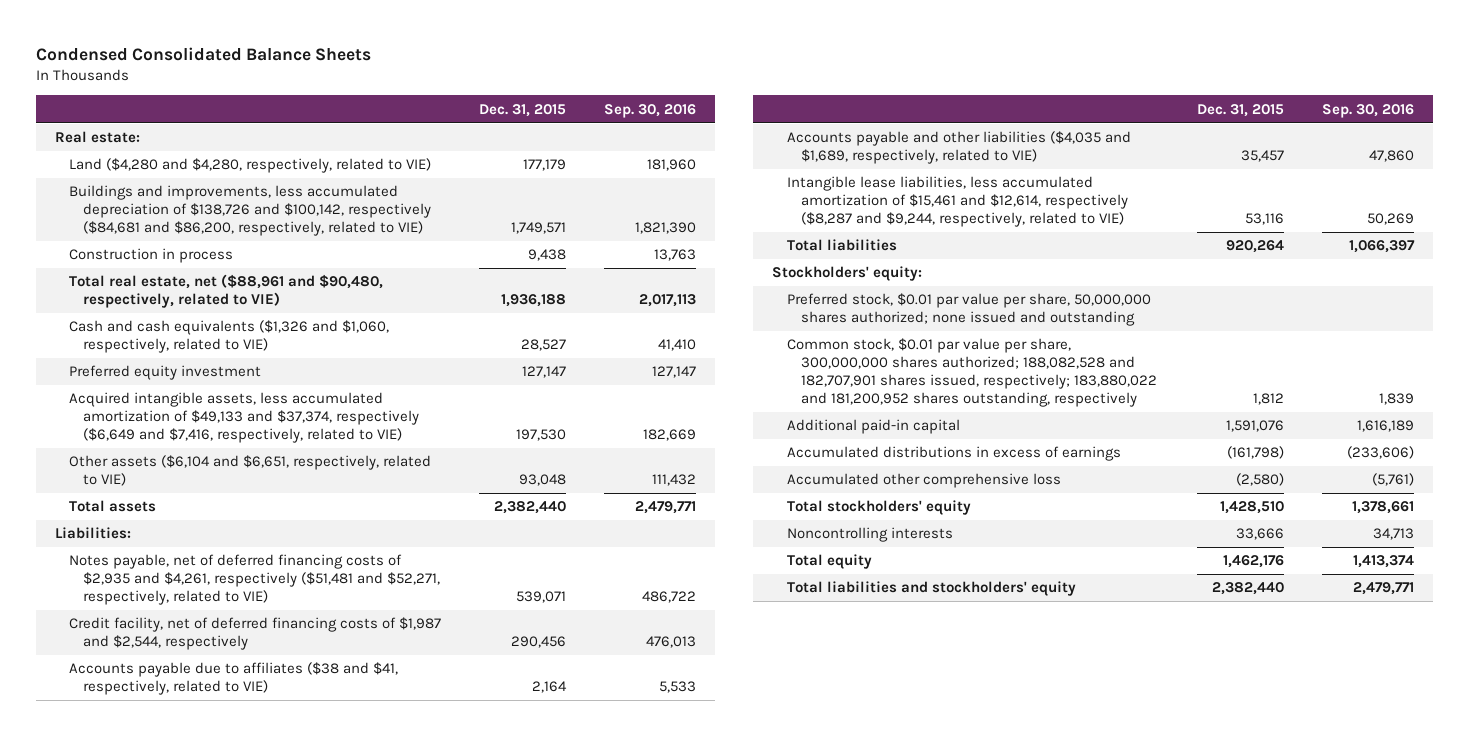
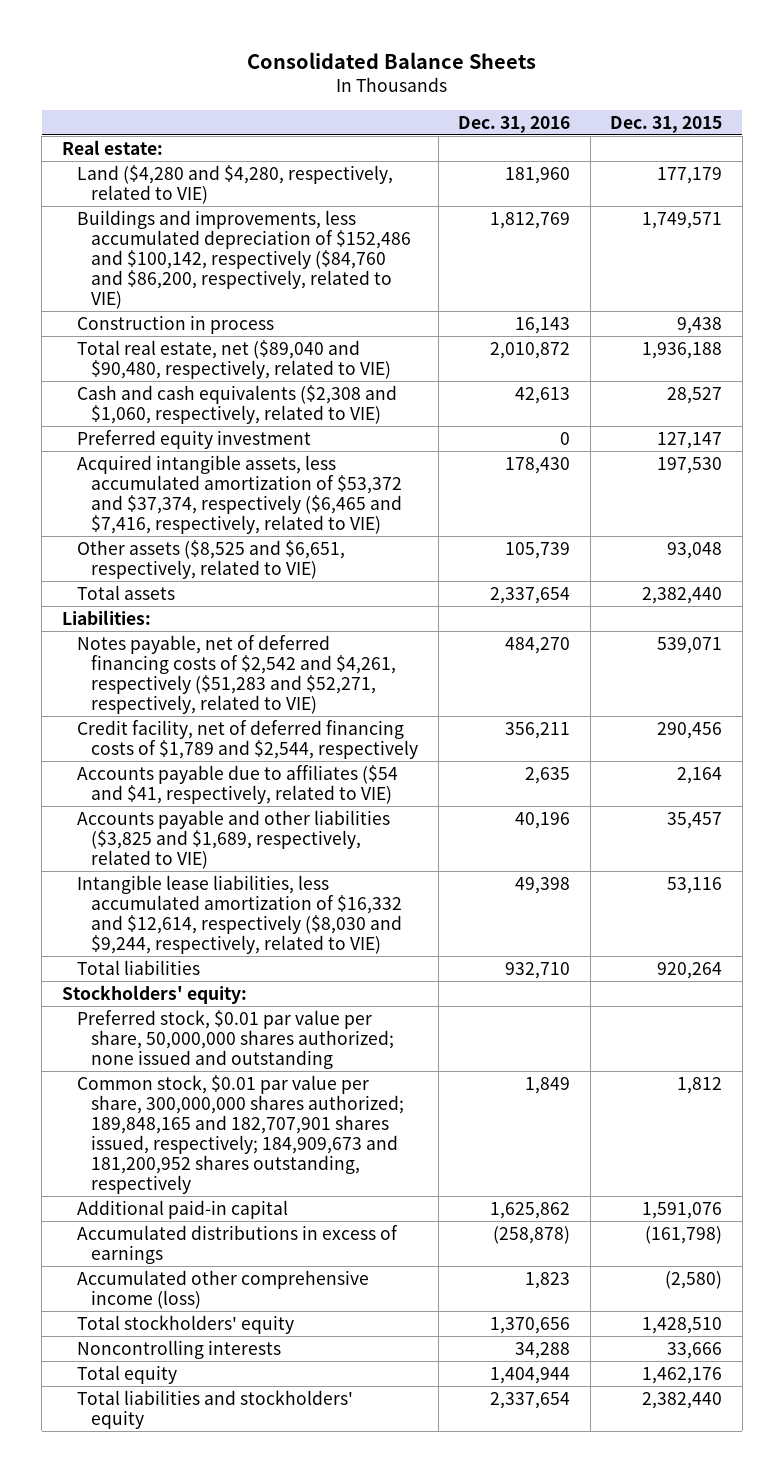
[35,46,371,61] Condensed Consolidated Balance Sheets -> [247,51,537,69] Consolidated Balance Sheets
[604,103,697,118] Sep. 30, 2016 -> none
none -> [458,115,571,133] Dec. 31, 2016
[69,185,432,237] Buildings and improvements, less accumulated depreciation of $138,726 and $100,142, respectively ($84,681 and $86,200, respectively, related to VIE) -> [76,209,412,309] Buildings and improvements, less accumulated depreciation of $152,486 and $100,142, respectively ($84,760 and $86,200, respectively, related to VIE)
[69,274,384,309] Total real estate, net ($88,961 and $90,480, respectively, related to VIE) -> [76,339,392,379] Total real estate, net ($89,040 and $90,480, respectively, related to VIE)
[69,320,390,354] Cash and cash equivalents ($1,326 and $1,060, respectively, related to VIE) -> [76,384,397,424] Cash and cash equivalents ($2,308 and $1,060, respectively, related to VIE)
[69,392,420,444] Acquired intangible assets, less accumulated amortization of $49,133 and $37,374, respectively ($6,649 and $7,416, respectively, related to VIE) -> [76,454,403,534] Acquired intangible assets, less accumulated amortization of $53,372 and $37,374, respectively ($6,465 and $7,416, respectively, related to VIE)
[69,455,432,487] Other assets ($6,104 and $6,651, respectively, related to VIE) -> [76,539,345,579] Other assets ($8,525 and $6,651, respectively, related to VIE)
[69,554,441,606] Notes payable, net of deferred financing costs of $2,935 and $4,261, respectively ($51,481 and $52,271, respectively, related to VIE) -> [76,634,397,714] Notes payable, net of deferred financing costs of $2,542 and $4,261, respectively ($51,283 and $52,271, respectively, related to VIE)
[69,617,442,651] Credit facility, net of deferred financing costs of $1,987 and $2,544, respectively -> [76,719,419,759] Credit facility, net of deferred financing costs of $1,789 and $2,544, respectively
[69,662,399,696] Accounts payable due to affiliates ($38 and $41, respectively, related to VIE) -> [76,764,398,804] Accounts payable due to affiliates ($54 and $41, respectively, related to VIE)
[786,131,1131,165] Accounts payable and other liabilities ($4,035 and $1,689, respectively, related to VIE) -> [76,809,390,869] Accounts payable and other liabilities ($3,825 and $1,689, respectively, related to VIE)
[786,176,1128,228] Intangible lease liabilities, less accumulated amortization of $15,461 and $12,614, respectively ($8,287 and $9,244, respectively, related to VIE) -> [76,874,403,954] Intangible lease liabilities, less accumulated amortization of $16,332 and $12,614, respectively ($8,030 and $9,244, respectively, related to VIE)
[786,338,1157,408] Common stock, $0.01 par value per share, 300,000,000 shares authorized; 188,082,528 and 182,707,901 shares issued, respectively; 183,880,022 and 181,200,952 shares outstanding, respectively -> [76,1074,405,1195] Common stock, $0.01 par value per share, 300,000,000 shares authorized; 189,848,165 and 182,707,901 shares issued, respectively; 184,909,673 and 181,200,952 shares outstanding, respectively
[786,473,1061,489] Accumulated other comprehensive loss -> [76,1269,369,1309] Accumulated other comprehensive income (loss)

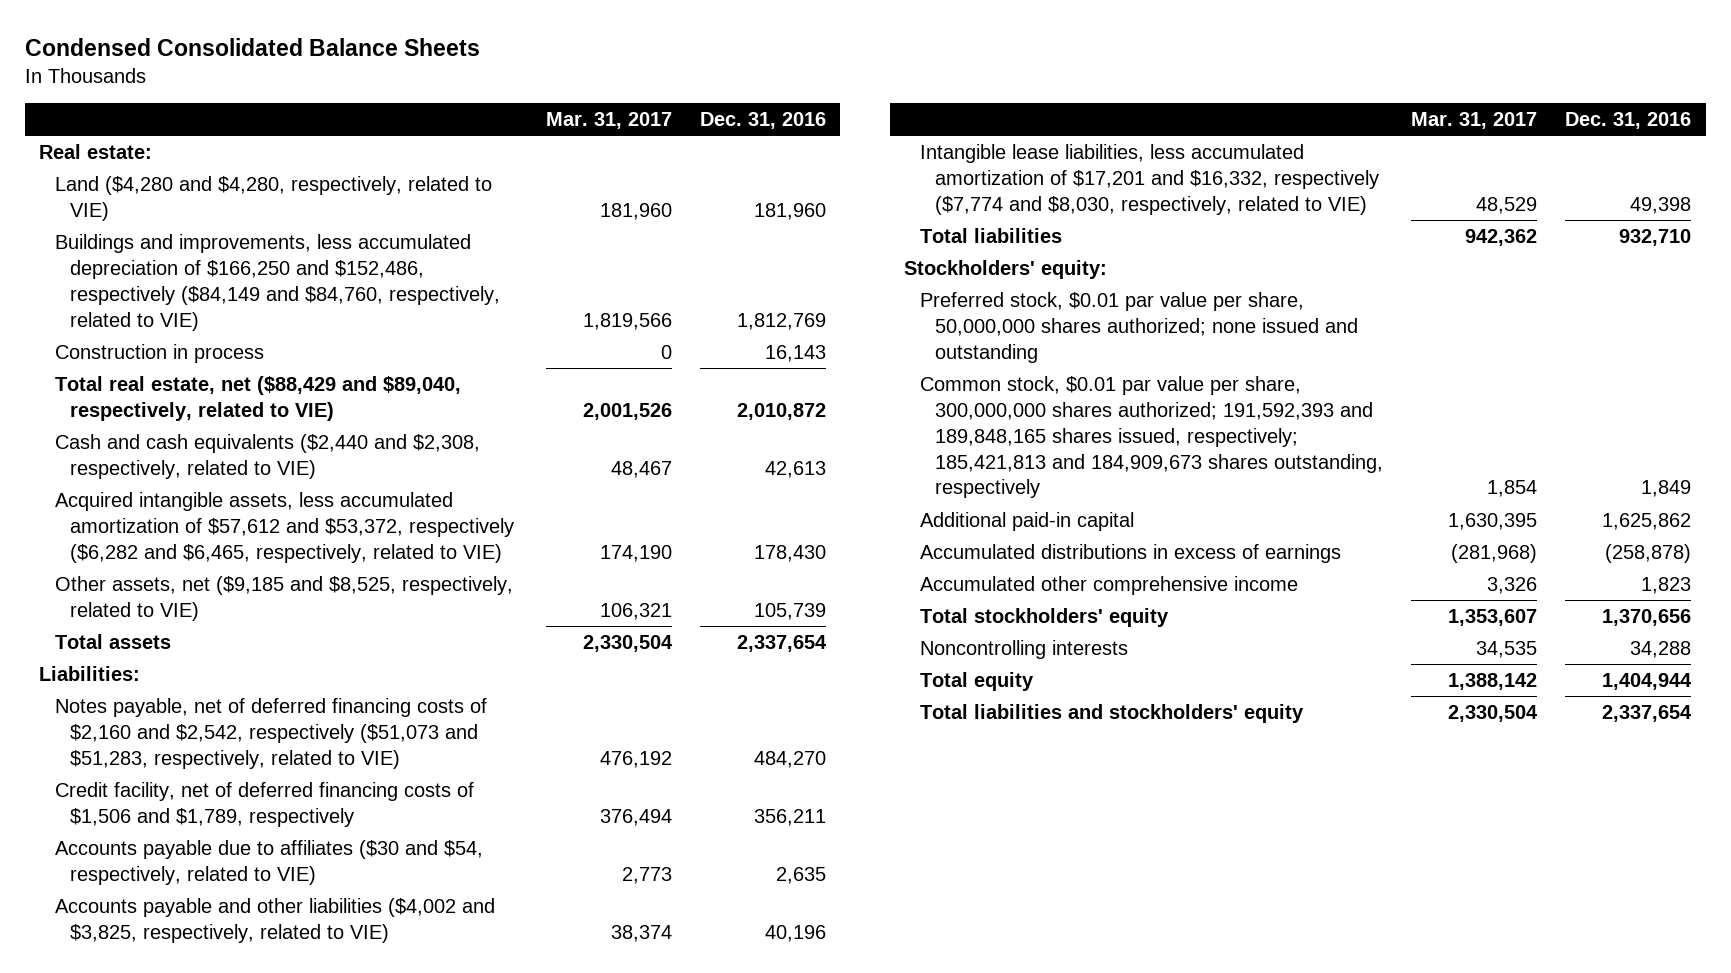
[247,51,537,69] Consolidated Balance Sheets -> [25,38,481,57] Condensed Consolidated Balance Sheets
[610,115,723,133] Dec. 31, 2015 -> none
none -> [546,112,673,130] Mar. 31, 2017
[76,209,412,309] Buildings and improvements, less accumulated depreciation of $152,486 and $100,142, respectively ($84,760 and $86,200, respectively, related to VIE) -> [54,234,500,331] Buildings and improvements, less accumulated depreciation of $166,250 and $152,486, respectively ($84,149 and $84,760, respectively, related to VIE)
[76,429,311,449] Preferred equity investment -> none
[76,339,392,379] Total real estate, net ($89,040 and $90,480, respectively, related to VIE) -> [54,376,461,421] Total real estate, net ($88,429 and $89,040, respectively, related to VIE)
[76,384,397,424] Cash and cash equivalents ($2,308 and $1,060, respectively, related to VIE) -> [54,434,480,479] Cash and cash equivalents ($2,440 and $2,308, respectively, related to VIE)
[76,454,403,534] Acquired intangible assets, less accumulated amortization of $53,372 and $37,374, respectively ($6,465 and $7,416, respectively, related to VIE) -> [54,492,514,563] Acquired intangible assets, less accumulated amortization of $57,612 and $53,372, respectively ($6,282 and $6,465, respectively, related to VIE)
[76,539,345,579] Other assets ($8,525 and $6,651, respectively, related to VIE) -> [54,576,513,621] Other assets, net ($9,185 and $8,525, respectively, related to VIE)
[76,634,397,714] Notes payable, net of deferred financing costs of $2,542 and $4,261, respectively ($51,283 and $52,271, respectively, related to VIE) -> [54,698,487,769] Notes payable, net of deferred financing costs of $2,160 and $2,542, respectively ($51,073 and $51,283, respectively, related to VIE)
[76,719,419,759] Credit facility, net of deferred financing costs of $1,789 and $2,544, respectively -> [54,782,474,827] Credit facility, net of deferred financing costs of $1,506 and $1,789, respectively
[76,764,398,804] Accounts payable due to affiliates ($54 and $41, respectively, related to VIE) -> [54,840,483,885] Accounts payable due to affiliates ($30 and $54, respectively, related to VIE)
[76,809,390,869] Accounts payable and other liabilities ($3,825 and $1,689, respectively, related to VIE) -> [54,898,495,943] Accounts payable and other liabilities ($4,002 and $3,825, respectively, related to VIE)
[76,874,403,954] Intangible lease liabilities, less accumulated amortization of $16,332 and $12,614, respectively ($8,030 and $9,244, respectively, related to VIE) -> [919,144,1380,215] Intangible lease liabilities, less accumulated amortization of $17,201 and $16,332, respectively ($7,774 and $8,030, respectively, related to VIE)
[76,1074,405,1195] Common stock, $0.01 par value per share, 300,000,000 shares authorized; 189,848,165 and 182,707,901 shares issued, respectively; 184,909,673 and 181,200,952 shares outstanding, respectively -> [919,376,1384,499] Common stock, $0.01 par value per share, 300,000,000 shares authorized; 191,592,393 and 189,848,165 shares issued, respectively; 185,421,813 and 184,909,673 shares outstanding, respectively
[76,1269,369,1309] Accumulated other comprehensive income (loss) -> [919,576,1298,596] Accumulated other comprehensive income

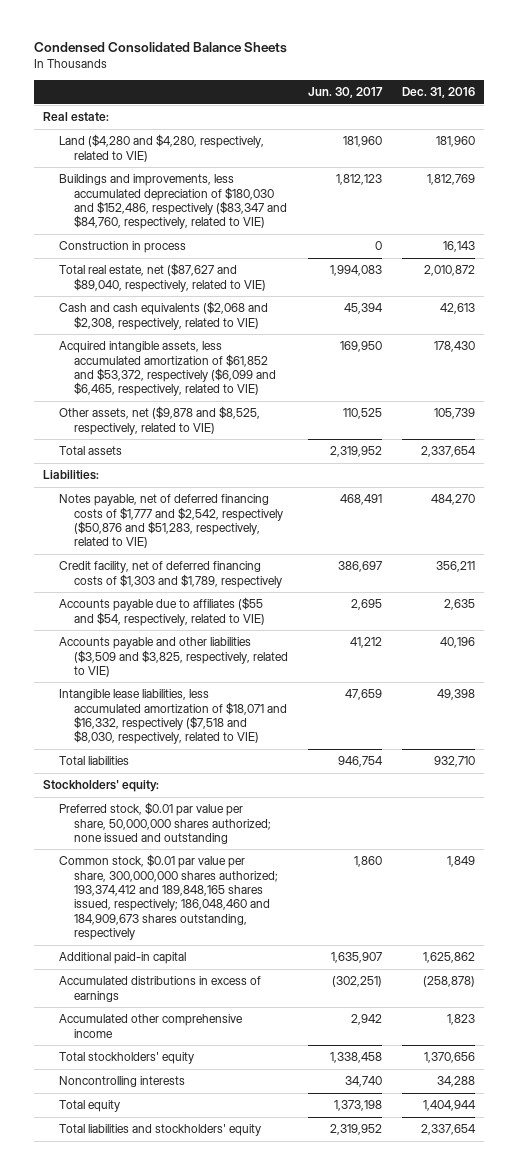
[546,112,673,130] Mar. 31, 2017 -> none
none -> [308,87,384,99] Jun. 30, 2017
[54,234,500,331] Buildings and improvements, less accumulated depreciation of $166,250 and $152,486, respectively ($84,149 and $84,760, respectively, related to VIE) -> [58,174,288,230] Buildings and improvements, less accumulated depreciation of $180,030 and $152,486, respectively ($83,347 and $84,760, respectively, related to VIE)
[54,376,461,421] Total real estate, net ($88,429 and $89,040, respectively, related to VIE) -> [58,263,267,292] Total real estate, net ($87,627 and $89,040, respectively, related to VIE)
[54,434,480,479] Cash and cash equivalents ($2,440 and $2,308, respectively, related to VIE) -> [58,301,268,330] Cash and cash equivalents ($2,068 and $2,308, respectively, related to VIE)
[54,492,514,563] Acquired intangible assets, less accumulated amortization of $57,612 and $53,372, respectively ($6,282 and $6,465, respectively, related to VIE) -> [58,341,277,397] Acquired intangible assets, less accumulated amortization of $61,852 and $53,372, respectively ($6,099 and $6,465, respectively, related to VIE)
[54,576,513,621] Other assets, net ($9,185 and $8,525, respectively, related to VIE) -> [58,406,260,435] Other assets, net ($9,878 and $8,525, respectively, related to VIE)
[54,698,487,769] Notes payable, net of deferred financing costs of $2,160 and $2,542, respectively ($51,073 and $51,283, respectively, related to VIE) -> [58,494,284,549] Notes payable, net of deferred financing costs of $1,777 and $2,542, respectively ($50,876 and $51,283, respectively, related to VIE)
[54,782,474,827] Credit facility, net of deferred financing costs of $1,506 and $1,789, respectively -> [58,561,283,588] Credit facility, net of deferred financing costs of $1,303 and $1,789, respectively
[54,840,483,885] Accounts payable due to affiliates ($30 and $54, respectively, related to VIE) -> [58,597,266,626] Accounts payable due to affiliates ($55 and $54, respectively, related to VIE)
[54,898,495,943] Accounts payable and other liabilities ($4,002 and $3,825, respectively, related to VIE) -> [58,637,289,677] Accounts payable and other liabilities ($3,509 and $3,825, respectively, related to VIE)
[919,144,1380,215] Intangible lease liabilities, less accumulated amortization of $17,201 and $16,332, respectively ($7,774 and $8,030, respectively, related to VIE) -> [58,689,288,745] Intangible lease liabilities, less accumulated amortization of $18,071 and $16,332, respectively ($7,518 and $8,030, respectively, related to VIE)
[919,376,1384,499] Common stock, $0.01 par value per share, 300,000,000 shares authorized; 191,592,393 and 189,848,165 shares issued, respectively; 185,421,813 and 184,909,673 shares outstanding, respectively -> [58,854,279,941] Common stock, $0.01 par value per share, 300,000,000 shares authorized; 193,374,412 and 189,848,165 shares issued, respectively; 186,048,460 and 184,909,673 shares outstanding, respectively

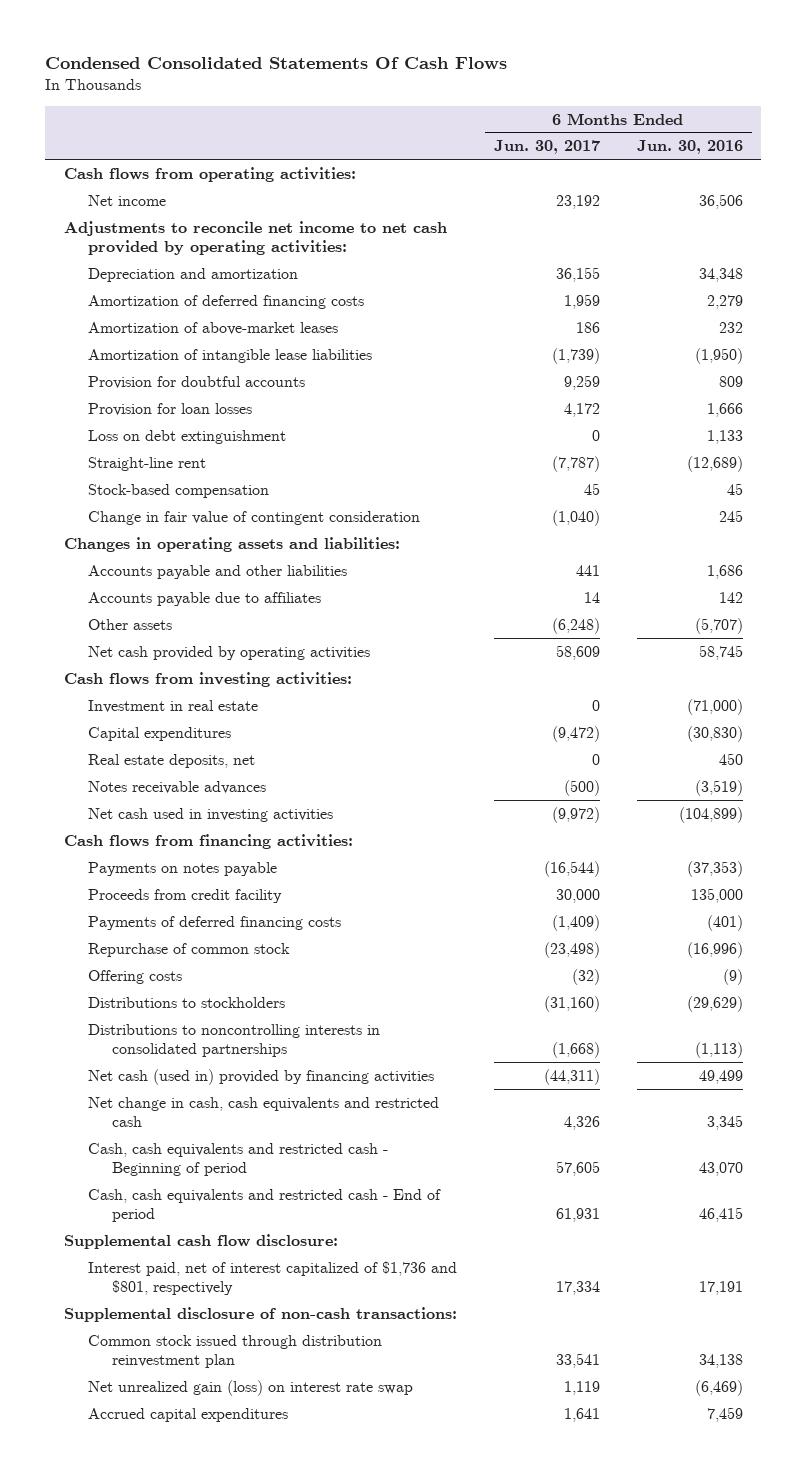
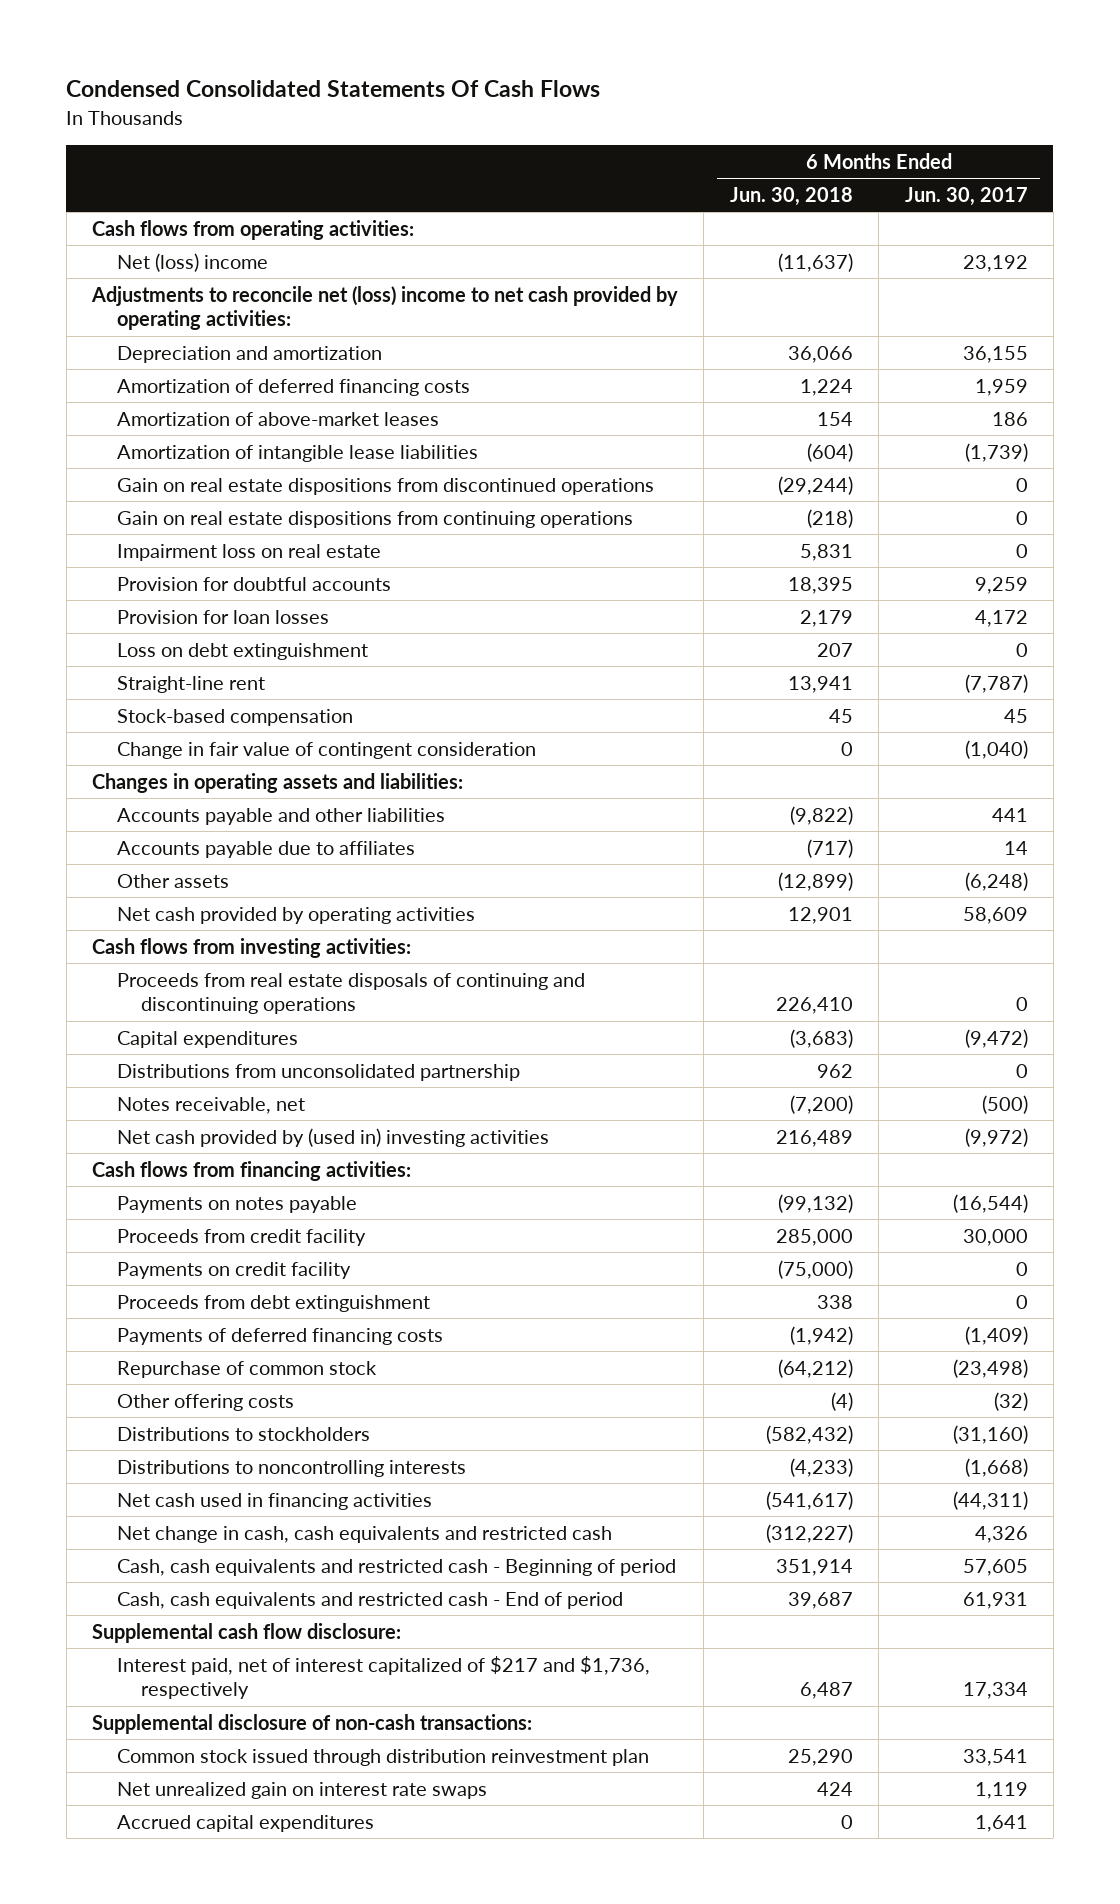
[636,140,743,155] Jun. 30, 2016 -> none
none -> [729,186,853,206] Jun. 30, 2018
[87,194,166,206] Net income -> [116,252,268,272] Net (loss) income
[63,220,447,255] Adjustments to reconcile net income to net cash provided by operating activities: -> [91,285,679,331] Adjustments to reconcile net (loss) income to net cash provided by operating activities:
none -> [116,477,654,495] Gain on real estate dispositions from discontinued operations
none -> [116,510,633,528] Gain on real estate dispositions from continuing operations
none -> [116,543,381,561] Impairment loss on real estate
[87,699,258,713] Investment in real estate -> none
none -> [116,972,585,1015] Proceeds from real estate disposals of continuing and discontinuing operations
[87,753,255,768] Real estate deposits, net -> none
none -> [116,1063,520,1081] Distributions from unconsolidated partnership
[87,780,266,794] Notes receivable advances -> [116,1096,305,1114] Notes receivable, net
[87,807,333,822] Net cash used in investing activities -> [116,1127,549,1147] Net cash provided by (used in) investing activities
none -> [116,1261,351,1279] Payments on credit facility
none -> [116,1294,430,1312] Proceeds from debt extinguishment
[87,969,182,984] Offering costs -> [116,1393,294,1411] Other offering costs
[87,1023,380,1057] Distributions to noncontrolling interests in consolidated partnerships -> [116,1459,466,1477] Distributions to noncontrolling interests
[87,1068,434,1085] Net cash (used in) provided by financing activities -> [116,1492,432,1510] Net cash used in financing activities
[87,1260,457,1295] Interest paid, net of interest capitalized of $1,736 and $801, respectively -> [116,1655,650,1700] Interest paid, net of interest capitalized of $217 and $1,736, respectively
[87,1379,413,1396] Net unrealized gain (loss) on interest rate swap -> [116,1781,487,1799] Net unrealized gain on interest rate swaps

